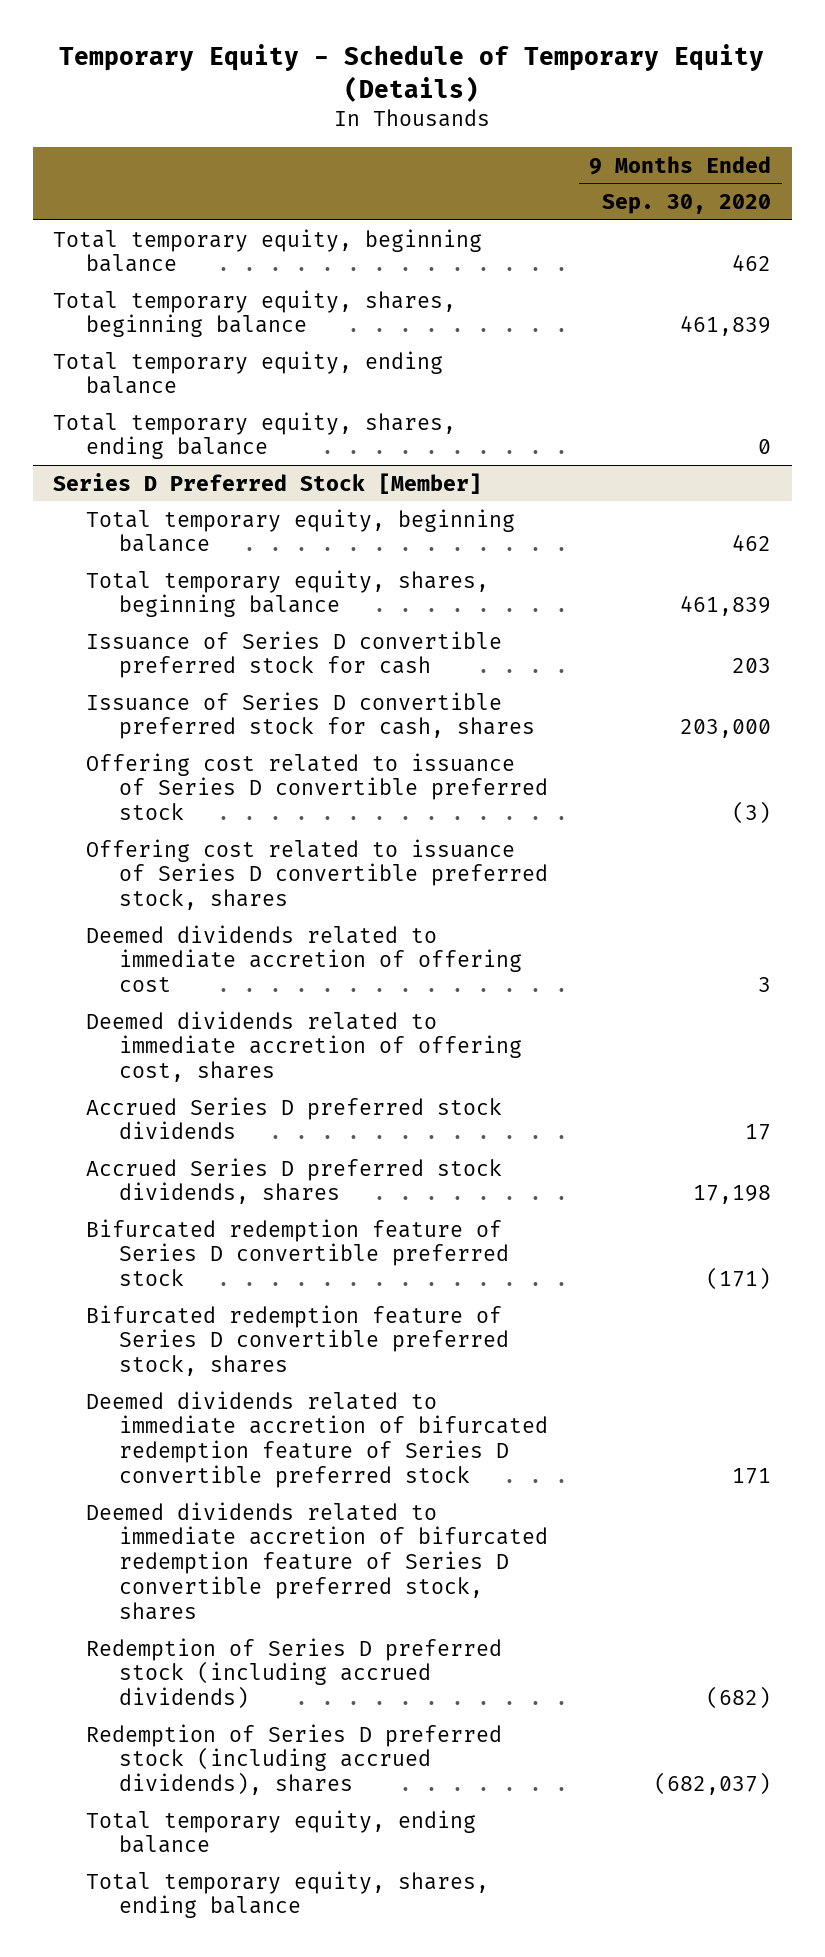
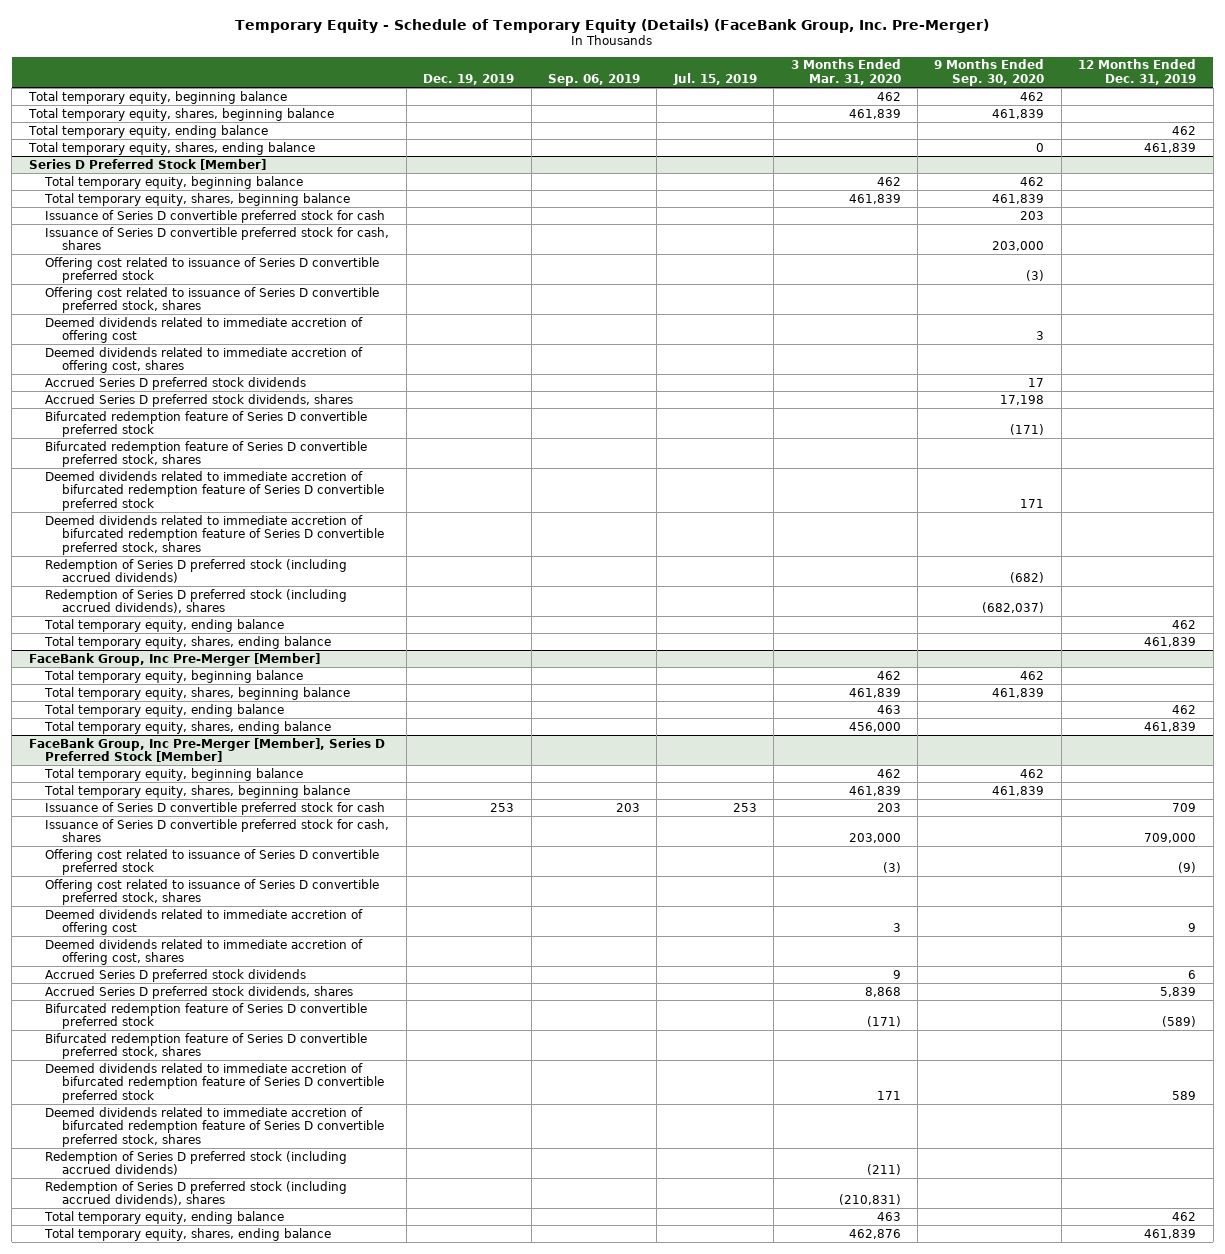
[59,44,765,102] Temporary Equity - Schedule of Temporary Equity (Details) -> [235,18,990,33] Temporary Equity - Schedule of Temporary Equity (Details) (FaceBank Group, Inc. Pre-Merger)
none -> [423,73,515,85] Dec. 19, 2019
none -> [548,73,641,86] Sep. 06, 2019
none -> [672,72,757,85] Jul. 15, 2019
none -> [790,59,901,85] 3 Months Ended Mar. 31, 2020
none -> [1078,59,1197,85] 12 Months Ended Dec. 31, 2019
none -> [28,652,320,666] FaceBank Group, Inc Pre-Merger [Member]
none -> [44,669,304,683] Total temporary equity, beginning balance
none -> [44,686,351,700] Total temporary equity, shares, beginning balance
none -> [44,703,285,717] Total temporary equity, ending balance
none -> [44,720,332,734] Total temporary equity, shares, ending balance
none -> [28,737,385,763] FaceBank Group, Inc Pre-Merger [Member], Series D Preferred Stock [Member]
none -> [44,767,304,781] Total temporary equity, beginning balance
none -> [44,784,351,798] Total temporary equity, shares, beginning balance
none -> [45,801,386,815] Issuance of Series D convertible preferred stock for cash
none -> [45,818,390,843] Issuance of Series D convertible preferred stock for cash, shares
none -> [45,848,380,876] Offering cost related to issuance of Series D convertible preferred stock
none -> [45,878,380,906] Offering cost related to issuance of Series D convertible preferred stock, shares
none -> [45,908,364,936] Deemed dividends related to immediate accretion of offering cost
none -> [45,938,364,966] Deemed dividends related to immediate accretion of offering cost, shares
none -> [45,968,307,982] Accrued Series D preferred stock dividends
none -> [45,985,354,999] Accrued Series D preferred stock dividends, shares
none -> [45,1002,368,1030] Bifurcated redemption feature of Series D convertible preferred stock
none -> [45,1032,368,1060] Bifurcated redemption feature of Series D convertible preferred stock, shares
none -> [45,1062,385,1103] Deemed dividends related to immediate accretion of bifurcated redemption feature of Series D convertible preferred stock
none -> [45,1106,385,1147] Deemed dividends related to immediate accretion of bifurcated redemption feature of Series D convertible preferred stock, shares
none -> [45,1150,348,1176] Redemption of Series D preferred stock (including accrued dividends)
none -> [45,1180,348,1206] Redemption of Series D preferred stock (including accrued dividends), shares
none -> [44,1210,285,1224] Total temporary equity, ending balance
none -> [44,1227,332,1241] Total temporary equity, shares, ending balance

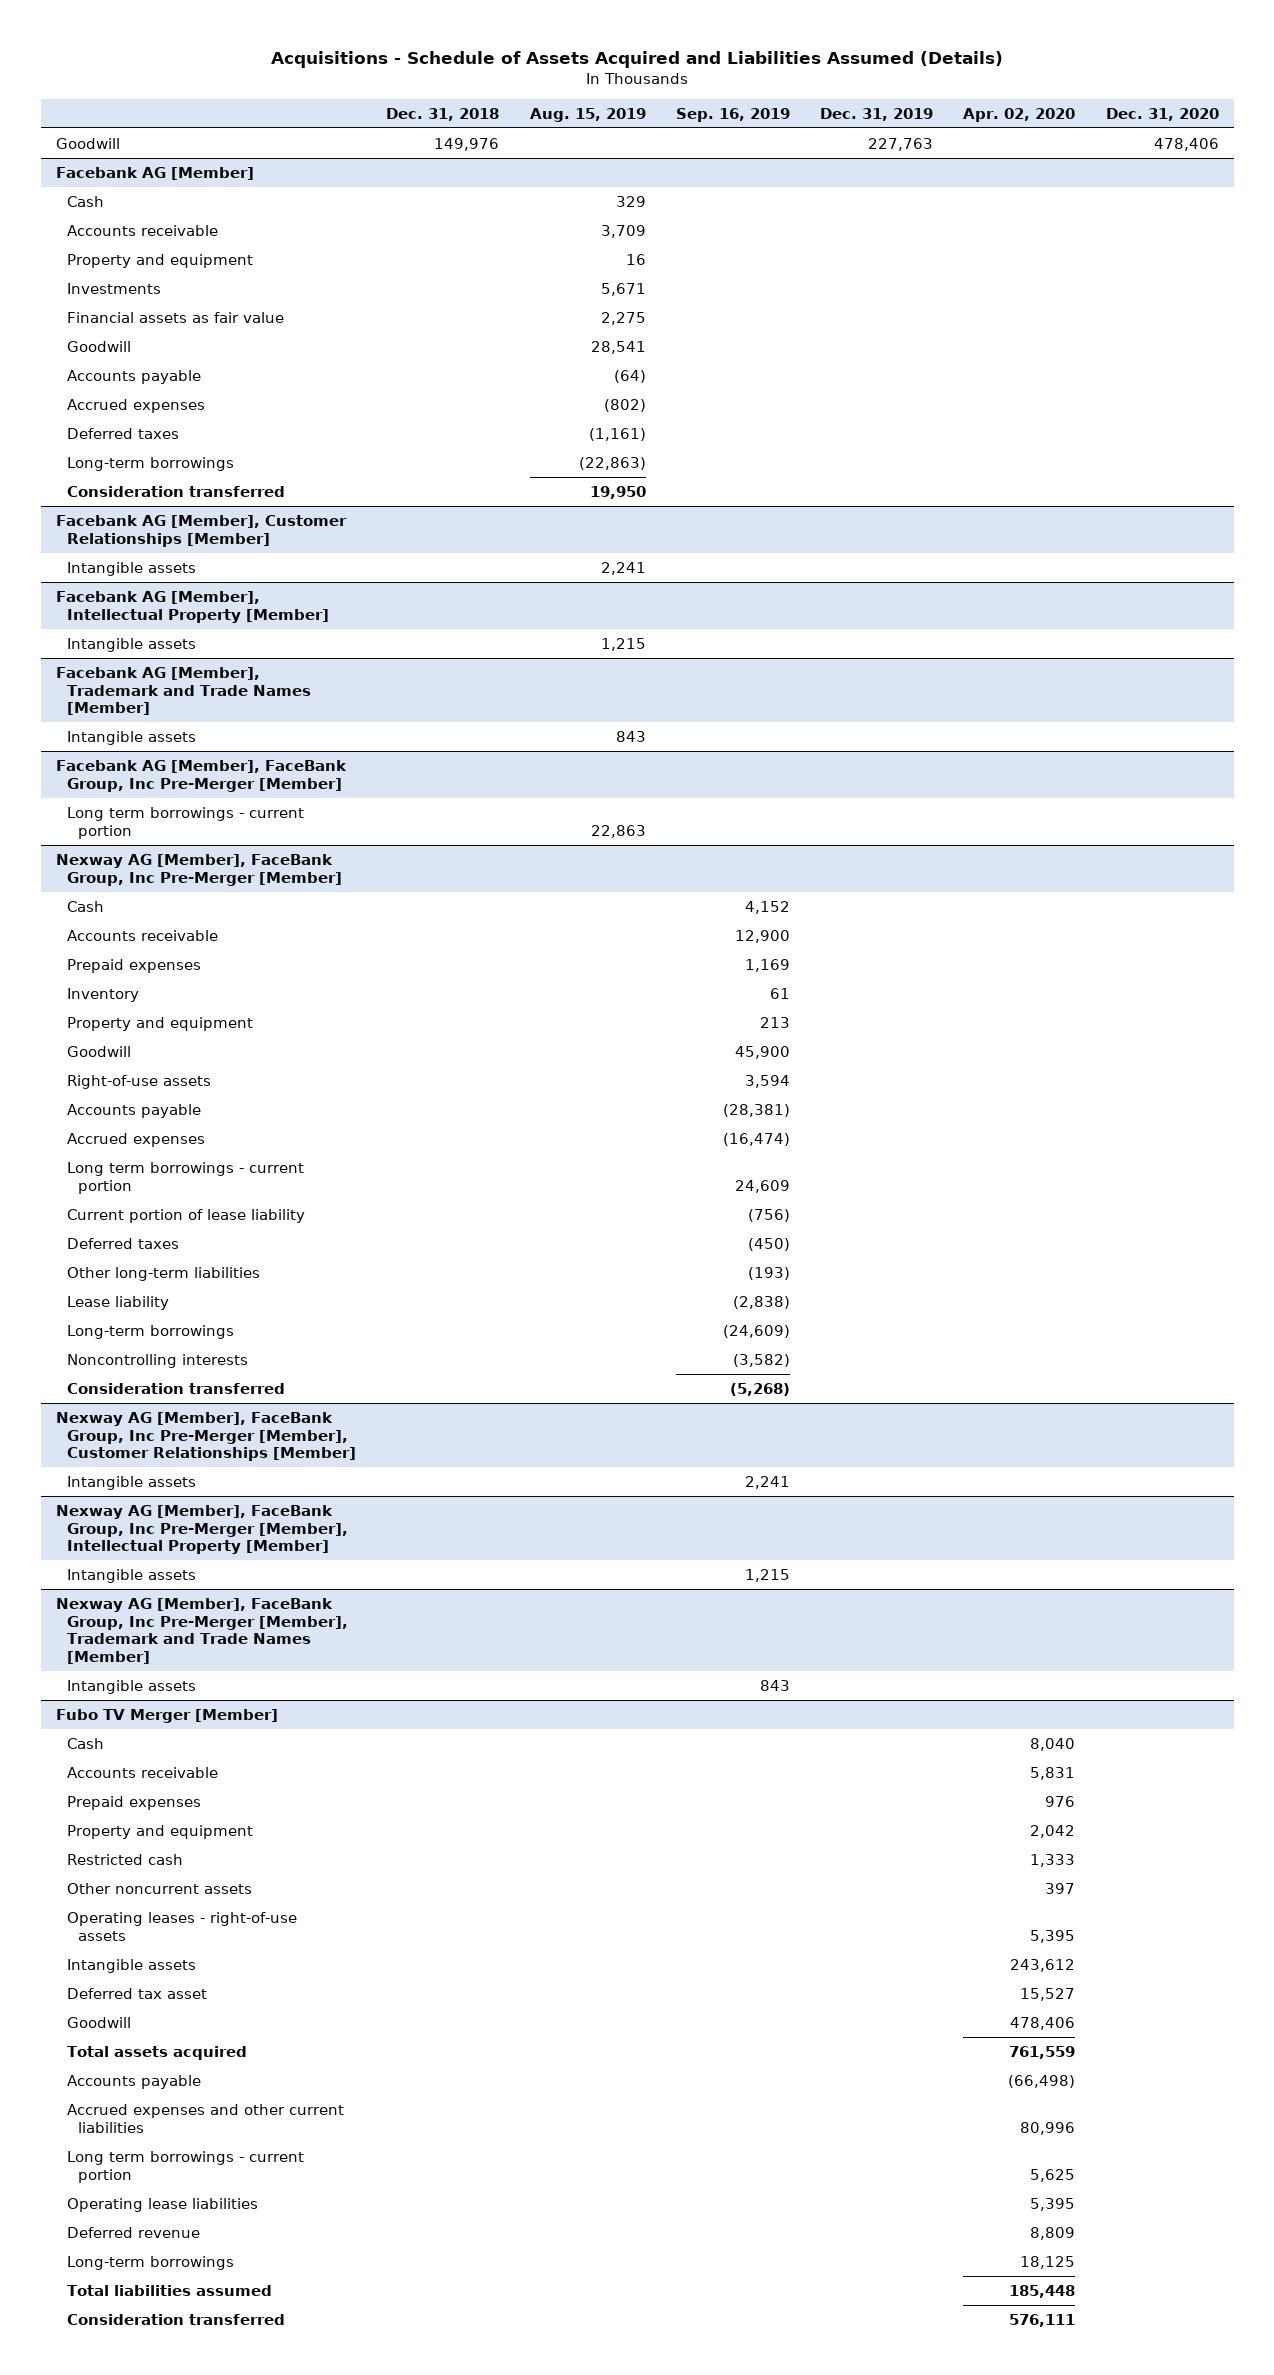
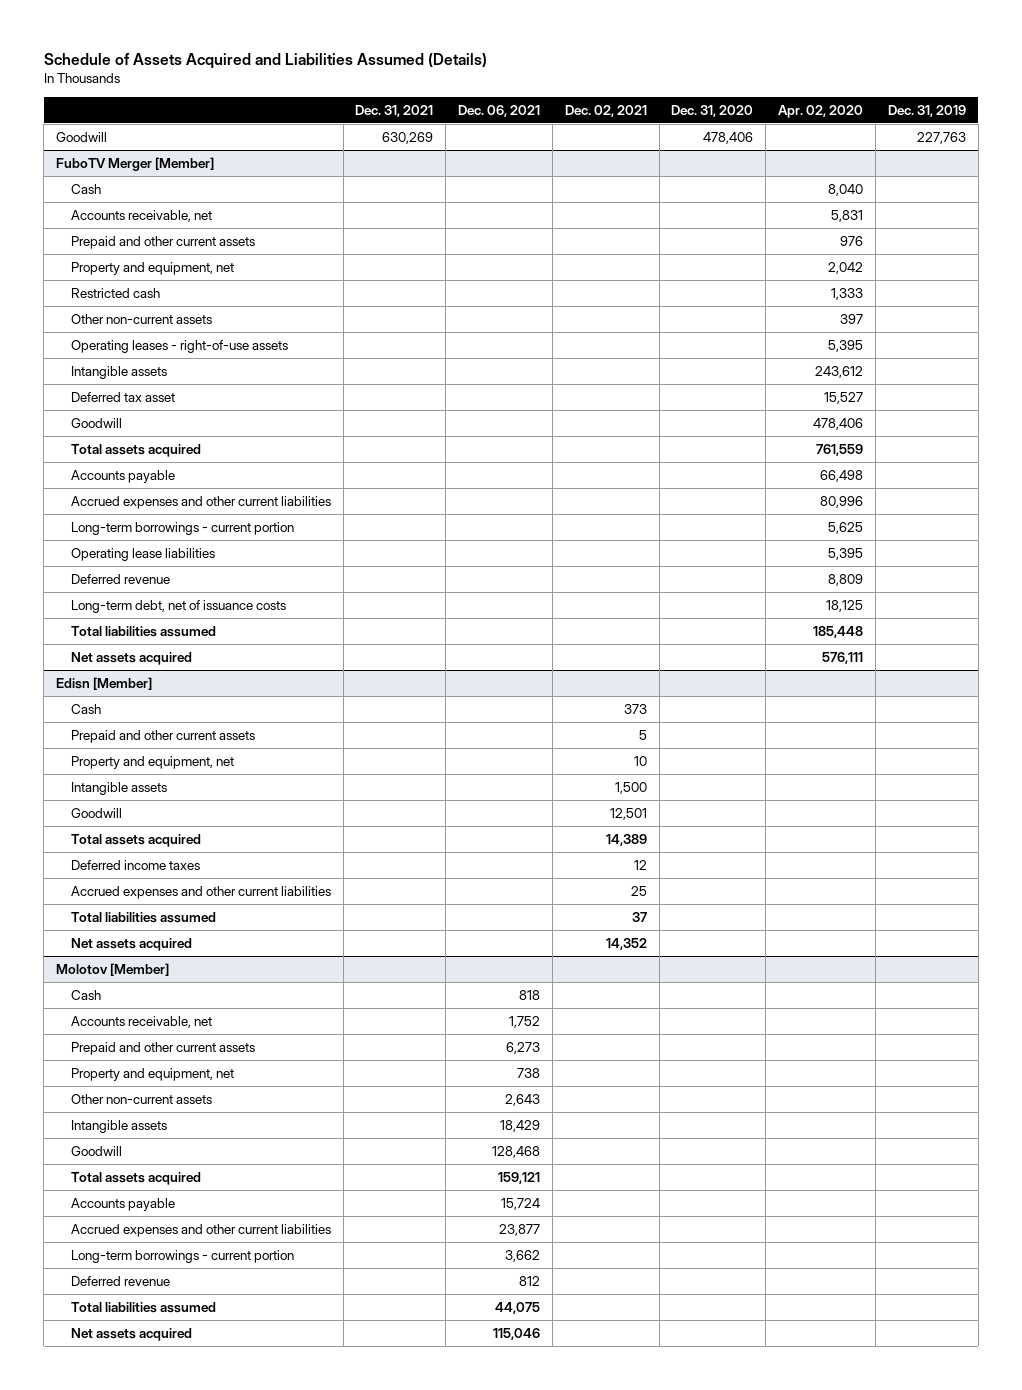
[271,50,1004,68] Acquisitions - Schedule of Assets Acquired and Liabilities Assumed (Details) -> [43,52,487,69] Schedule of Assets Acquired and Liabilities Assumed (Details)
[386,107,500,121] Dec. 31, 2018 -> none
[529,107,646,122] Aug. 15, 2019 -> none
[675,107,790,122] Sep. 16, 2019 -> none
none -> [355,104,434,117] Dec. 31, 2021
none -> [458,104,541,117] Dec. 06, 2021
none -> [564,104,647,117] Dec. 02, 2021
[55,166,254,180] Facebank AG [Member] -> none
[66,195,104,207] Cash -> none
[66,224,218,236] Accounts receivable -> none
[66,253,253,268] Property and equipment -> none
[66,282,161,294] Investments -> none
[66,311,284,323] Financial assets as fair value -> none
[66,340,131,352] Goodwill -> none
[66,369,201,384] Accounts payable -> none
[66,398,205,413] Accrued expenses -> none
[66,427,179,439] Deferred taxes -> none
[66,456,234,471] Long-term borrowings -> none
[66,485,285,497] Consideration transferred -> none
[55,514,347,547] Facebank AG [Member], Customer Relationships [Member] -> none
[66,561,196,576] Intangible assets -> none
[55,590,329,623] Facebank AG [Member], Intellectual Property [Member] -> none
[66,637,196,652] Intangible assets -> none
[55,666,311,716] Facebank AG [Member], Trademark and Trade Names [Member] -> none
[66,730,196,745] Intangible assets -> none
[55,759,347,792] Facebank AG [Member], FaceBank Group, Inc Pre-Merger [Member] -> none
[66,806,304,839] Long term borrowings - current portion -> none
[55,853,342,886] Nexway AG [Member], FaceBank Group, Inc Pre-Merger [Member] -> none
[66,900,104,912] Cash -> none
[66,929,218,941] Accounts receivable -> none
[66,958,201,973] Prepaid expenses -> none
[66,987,139,1002] Inventory -> none
[66,1016,253,1031] Property and equipment -> none
[66,1045,131,1057] Goodwill -> none
[66,1074,211,1089] Right-of-use assets -> none
[66,1103,201,1118] Accounts payable -> none
[66,1132,205,1147] Accrued expenses -> none
[66,1161,304,1194] Long term borrowings - current portion -> none
[66,1208,305,1223] Current portion of lease liability -> none
[66,1237,179,1249] Deferred taxes -> none
[66,1266,260,1281] Other long-term liabilities -> none
[66,1295,169,1310] Lease liability -> none
[66,1324,234,1339] Long-term borrowings -> none
[66,1353,248,1368] Noncontrolling interests -> none
[66,1382,285,1394] Consideration transferred -> none
[55,1411,356,1462] Nexway AG [Member], FaceBank Group, Inc Pre-Merger [Member], Customer Relationships [Member] -> none
[66,1475,196,1490] Intangible assets -> none
[55,1504,348,1555] Nexway AG [Member], FaceBank Group, Inc Pre-Merger [Member], Intellectual Property [Member] -> none
[66,1568,196,1583] Intangible assets -> none
[55,1597,348,1664] Nexway AG [Member], FaceBank Group, Inc Pre-Merger [Member], Trademark and Trade Names [Member] -> none
[66,1679,196,1694] Intangible assets -> none
[55,1708,278,1723] Fubo TV Merger [Member] -> [56,156,215,171] FuboTV Merger [Member]
[66,1766,218,1778] Accounts receivable -> [70,209,212,222] Accounts receivable, net
[66,1795,201,1810] Prepaid expenses -> [70,235,255,249] Prepaid and other current assets
[66,1824,253,1839] Property and equipment -> [70,261,234,275] Property and equipment, net
[66,1882,252,1894] Other noncurrent assets -> [70,313,212,324] Other non-current assets
[1008,2074,1076,2088] (66,498) -> [820,469,864,482] 66,498
[66,2150,304,2183] Long term borrowings - current portion -> [70,521,294,535] Long-term borrowings - current portion
[66,2255,234,2270] Long-term borrowings -> [70,599,286,613] Long-term debt, net of issuance costs
[66,2313,285,2325] Consideration transferred -> [70,651,192,665] Net assets acquired
none -> [56,676,153,690] Edisn [Member]
none -> [70,703,101,714] Cash
none -> [70,729,255,743] Prepaid and other current assets
none -> [70,755,234,769] Property and equipment, net
none -> [70,781,167,795] Intangible assets
none -> [70,807,122,818] Goodwill
none -> [70,833,201,847] Total assets acquired
none -> [70,859,200,870] Deferred income taxes
none -> [70,885,331,899] Accrued expenses and other current liabilities
none -> [70,911,216,923] Total liabilities assumed
none -> [70,937,192,951] Net assets acquired
none -> [56,962,170,976] Molotov [Member]
none -> [70,989,101,1000] Cash
none -> [70,1015,212,1028] Accounts receivable, net
none -> [70,1041,255,1055] Prepaid and other current assets
none -> [70,1067,234,1081] Property and equipment, net
none -> [70,1093,212,1104] Other non-current assets
none -> [70,1119,167,1133] Intangible assets
none -> [70,1145,122,1156] Goodwill
none -> [70,1171,201,1185] Total assets acquired
none -> [70,1197,175,1211] Accounts payable
none -> [70,1223,331,1237] Accrued expenses and other current liabilities
none -> [70,1249,294,1263] Long-term borrowings - current portion
none -> [70,1275,170,1286] Deferred revenue
none -> [70,1301,216,1313] Total liabilities assumed
none -> [70,1327,192,1341] Net assets acquired

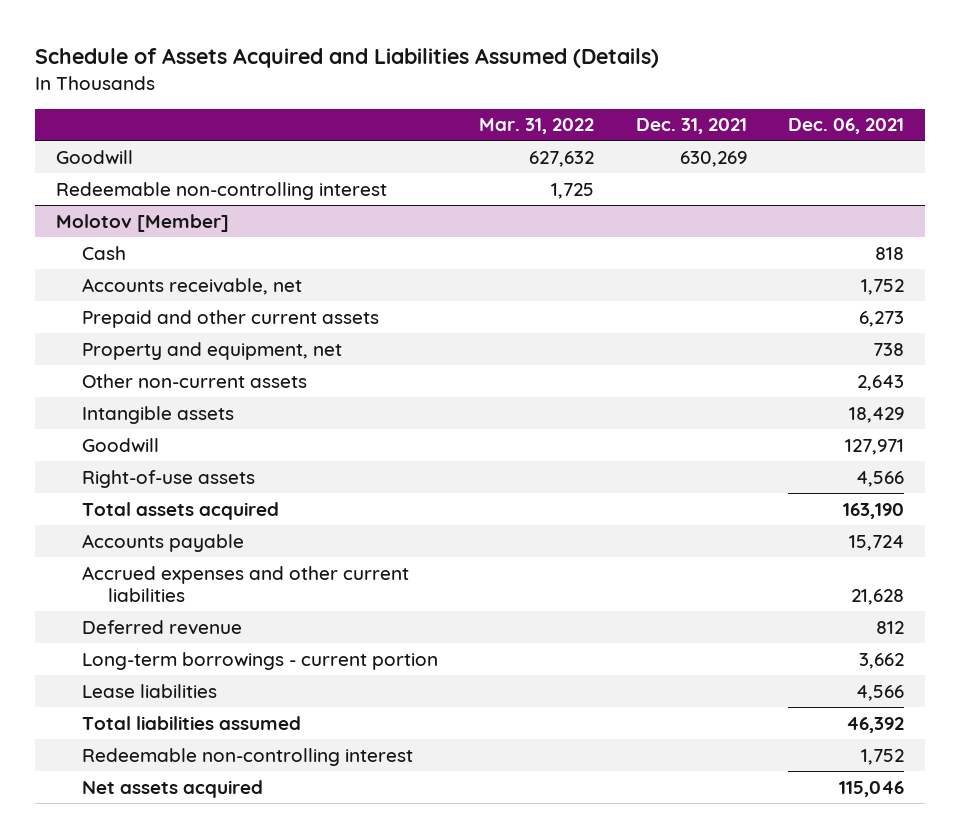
[564,104,647,117] Dec. 02, 2021 -> none
[671,104,754,117] Dec. 31, 2020 -> none
[778,104,864,118] Apr. 02, 2020 -> none
[887,104,966,117] Dec. 31, 2019 -> none
none -> [479,118,595,135] Mar. 31, 2022
[56,156,215,171] FuboTV Merger [Member] -> none
[70,183,101,194] Cash -> none
[70,209,212,222] Accounts receivable, net -> none
[70,235,255,249] Prepaid and other current assets -> none
[70,261,234,275] Property and equipment, net -> none
[70,287,160,298] Restricted cash -> none
[70,313,212,324] Other non-current assets -> none
[70,339,288,353] Operating leases - right-of-use assets -> none
[70,365,167,379] Intangible assets -> none
[70,391,175,402] Deferred tax asset -> none
[70,417,122,428] Goodwill -> none
[70,443,201,457] Total assets acquired -> none
[70,469,175,483] Accounts payable -> none
[70,495,331,509] Accrued expenses and other current liabilities -> none
[70,521,294,535] Long-term borrowings - current portion -> none
[70,547,215,561] Operating lease liabilities -> none
[70,573,170,584] Deferred revenue -> none
[70,599,286,613] Long-term debt, net of issuance costs -> none
[70,625,216,637] Total liabilities assumed -> none
[70,651,192,665] Net assets acquired -> none
[56,676,153,690] Edisn [Member] -> none
[70,703,101,714] Cash -> none
[70,729,255,743] Prepaid and other current assets -> none
[70,755,234,769] Property and equipment, net -> none
[70,781,167,795] Intangible assets -> none
[70,807,122,818] Goodwill -> none
[70,833,201,847] Total assets acquired -> none
[70,859,200,870] Deferred income taxes -> none
[70,885,331,899] Accrued expenses and other current liabilities -> none
[70,911,216,923] Total liabilities assumed -> none
[70,937,192,951] Net assets acquired -> none
none -> [55,181,387,200] Redeemable non-controlling interest
[492,1145,541,1158] 128,468 -> [845,438,905,455] 127,971
none -> [81,469,255,488] Right-of-use assets
[498,1171,541,1184] 159,121 -> [843,502,905,519] 163,190
[499,1223,541,1236] 23,877 -> [851,588,905,605] 21,628
[70,1249,294,1263] Long-term borrowings - current portion -> [81,651,438,670] Long-term borrowings - current portion
none -> [81,683,217,698] Lease liabilities
[495,1301,541,1314] 44,075 -> [846,716,905,733] 46,392
none -> [81,747,413,766] Redeemable non-controlling interest

